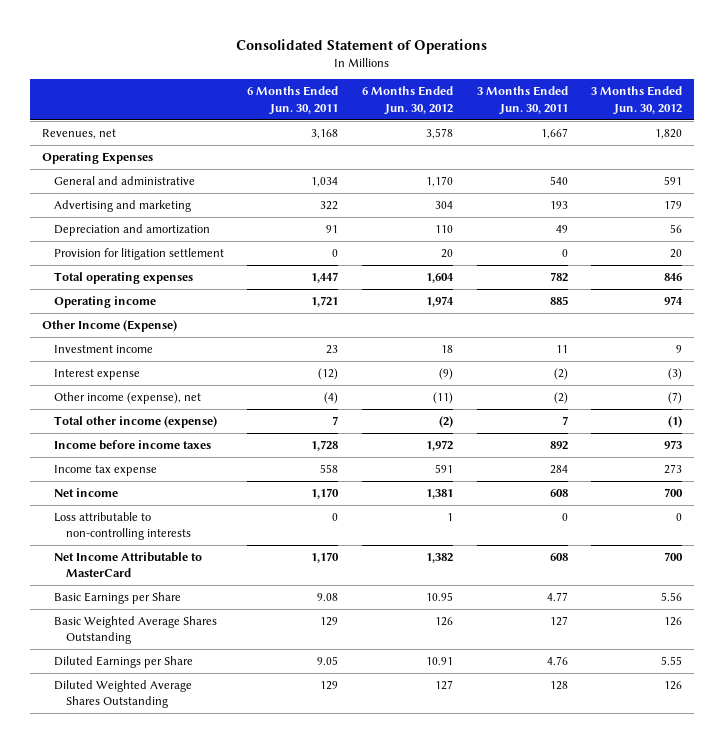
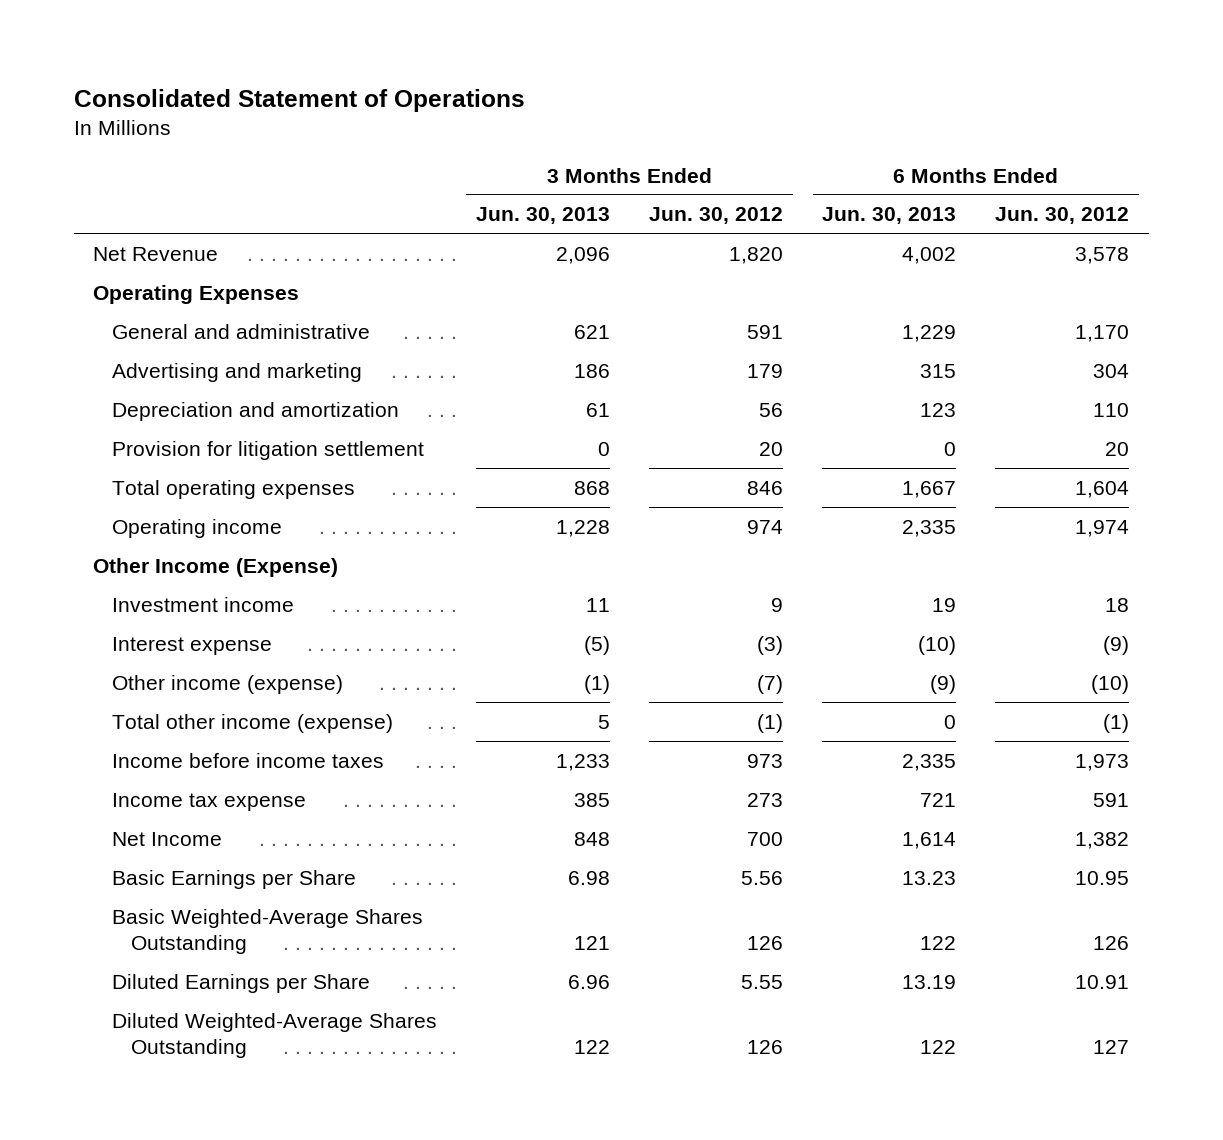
[247,86,339,115] 6 Months Ended Jun. 30, 2011 -> none
[476,86,568,115] 3 Months Ended Jun. 30, 2011 -> none
none -> [476,207,611,225] Jun. 30, 2013
none -> [822,207,957,225] Jun. 30, 2013
[41,129,116,140] Revenues, net -> [93,246,219,261] Net Revenue
[53,392,201,405] Other income (expense), net -> [111,674,343,694] Other income (expense)
[432,392,453,405] (11) -> [1091,674,1130,694] (10)
[438,416,453,429] (2) -> [1103,713,1130,733] (1)
[425,440,453,452] 1,972 -> [1075,753,1130,771] 1,973
[53,488,118,498] Net income -> none
[53,512,191,541] Loss attributable to non-controlling interests -> none
[53,552,202,578] Net Income Attributable to MasterCard -> [111,831,222,846] Net Income
[53,616,217,645] Basic Weighted Average Shares Outstanding -> [111,908,423,955] Basic Weighted-Average Shares Outstanding
[53,680,192,709] Diluted Weighted Average Shares Outstanding -> [111,1012,437,1059] Diluted Weighted-Average Shares Outstanding

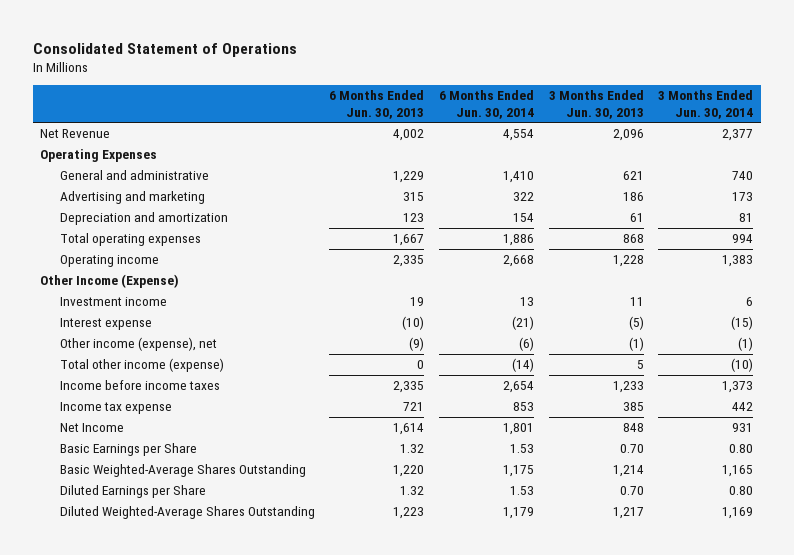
[649,207,784,225] Jun. 30, 2012 -> none
[995,207,1130,225] Jun. 30, 2012 -> none
none -> [439,90,535,119] 6 Months Ended Jun. 30, 2014
none -> [658,90,754,119] 3 Months Ended Jun. 30, 2014
[111,440,424,460] Provision for litigation settlement -> none
[111,674,343,694] Other income (expense) -> [59,337,217,352] Other income (expense), net
[568,870,611,885] 6.98 -> [619,444,644,454] 0.70
[902,870,957,885] 13.23 -> [400,444,425,454] 1.32
[574,936,611,951] 121 -> [612,465,644,478] 1,214
[920,936,957,951] 122 -> [393,465,425,478] 1,220
[568,974,611,989] 6.96 -> [619,486,644,496] 0.70
[902,974,957,989] 13.19 -> [400,486,425,496] 1.32
[574,1040,611,1055] 122 -> [612,507,644,520] 1,217
[920,1040,957,1055] 122 -> [393,507,425,520] 1,223

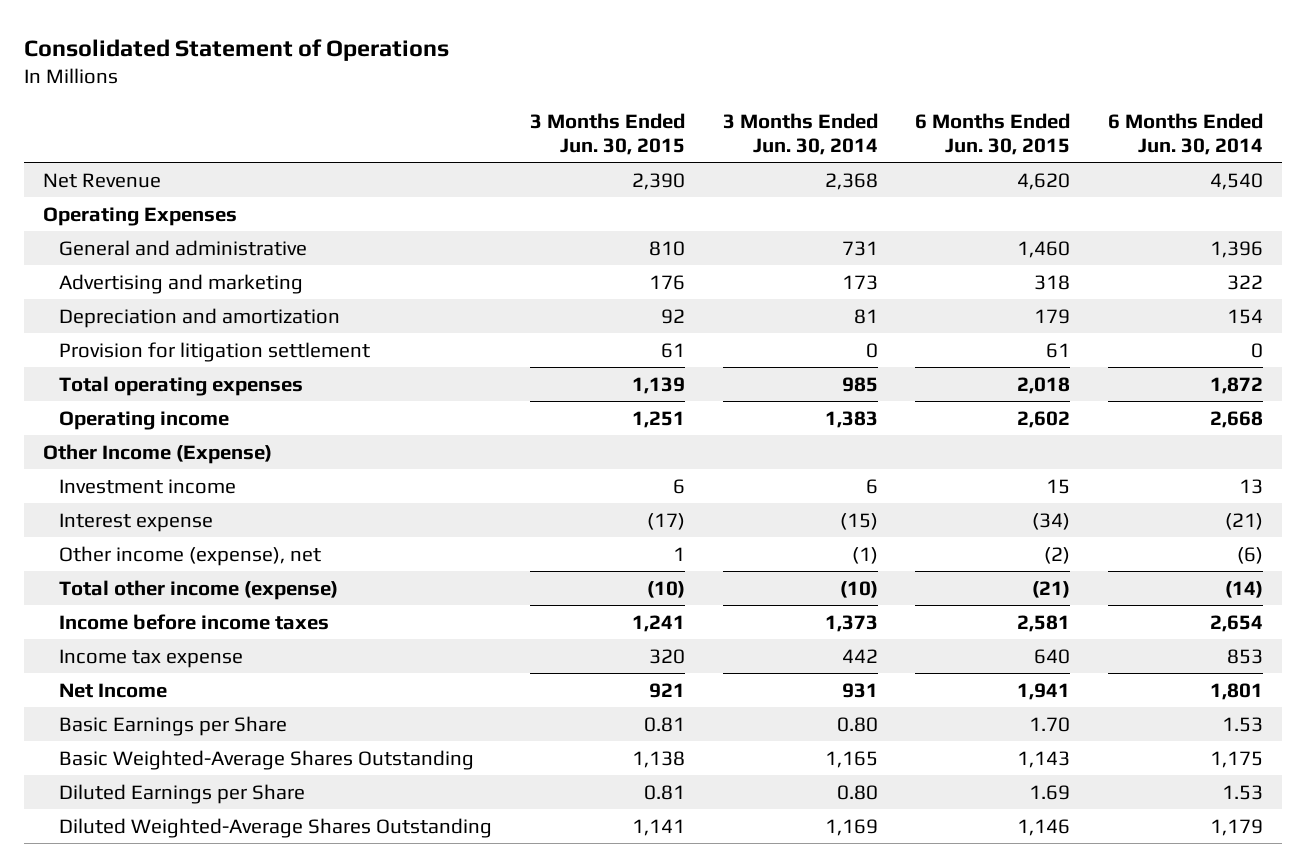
[329,90,425,119] 6 Months Ended Jun. 30, 2013 -> none
[548,90,644,119] 3 Months Ended Jun. 30, 2013 -> none
none -> [529,112,685,155] 3 Months Ended Jun. 30, 2015
none -> [915,112,1071,155] 6 Months Ended Jun. 30, 2015
[503,129,535,142] 4,554 -> [1209,172,1263,190] 4,540
[722,129,754,142] 2,377 -> [824,172,878,190] 2,368
[503,171,535,184] 1,410 -> [1209,240,1263,258] 1,396
[732,171,754,181] 740 -> [841,240,878,256] 731
none -> [59,341,371,362] Provision for litigation settlement
[503,234,535,247] 1,886 -> [1209,376,1263,394] 1,872
[732,234,754,244] 994 -> [841,376,878,392] 985

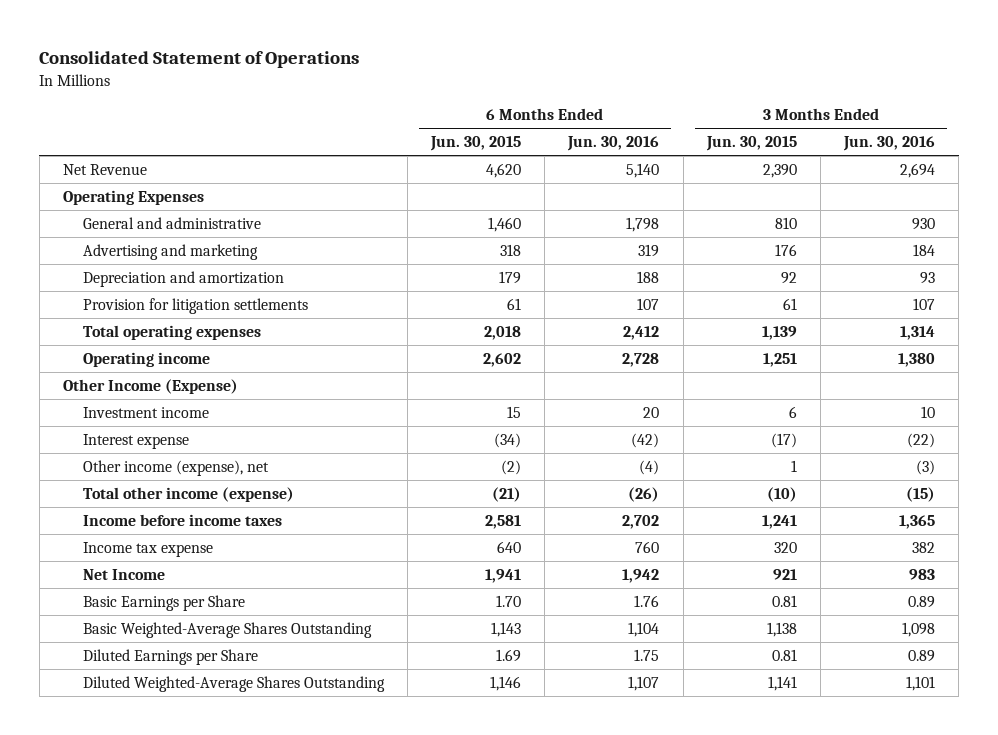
[722,112,878,155] 3 Months Ended Jun. 30, 2014 -> none
[1107,112,1263,155] 6 Months Ended Jun. 30, 2014 -> none
none -> [567,136,660,152] Jun. 30, 2016
none -> [843,136,936,152] Jun. 30, 2016
[59,341,371,362] Provision for litigation settlement -> [82,297,308,314] Provision for litigation settlements

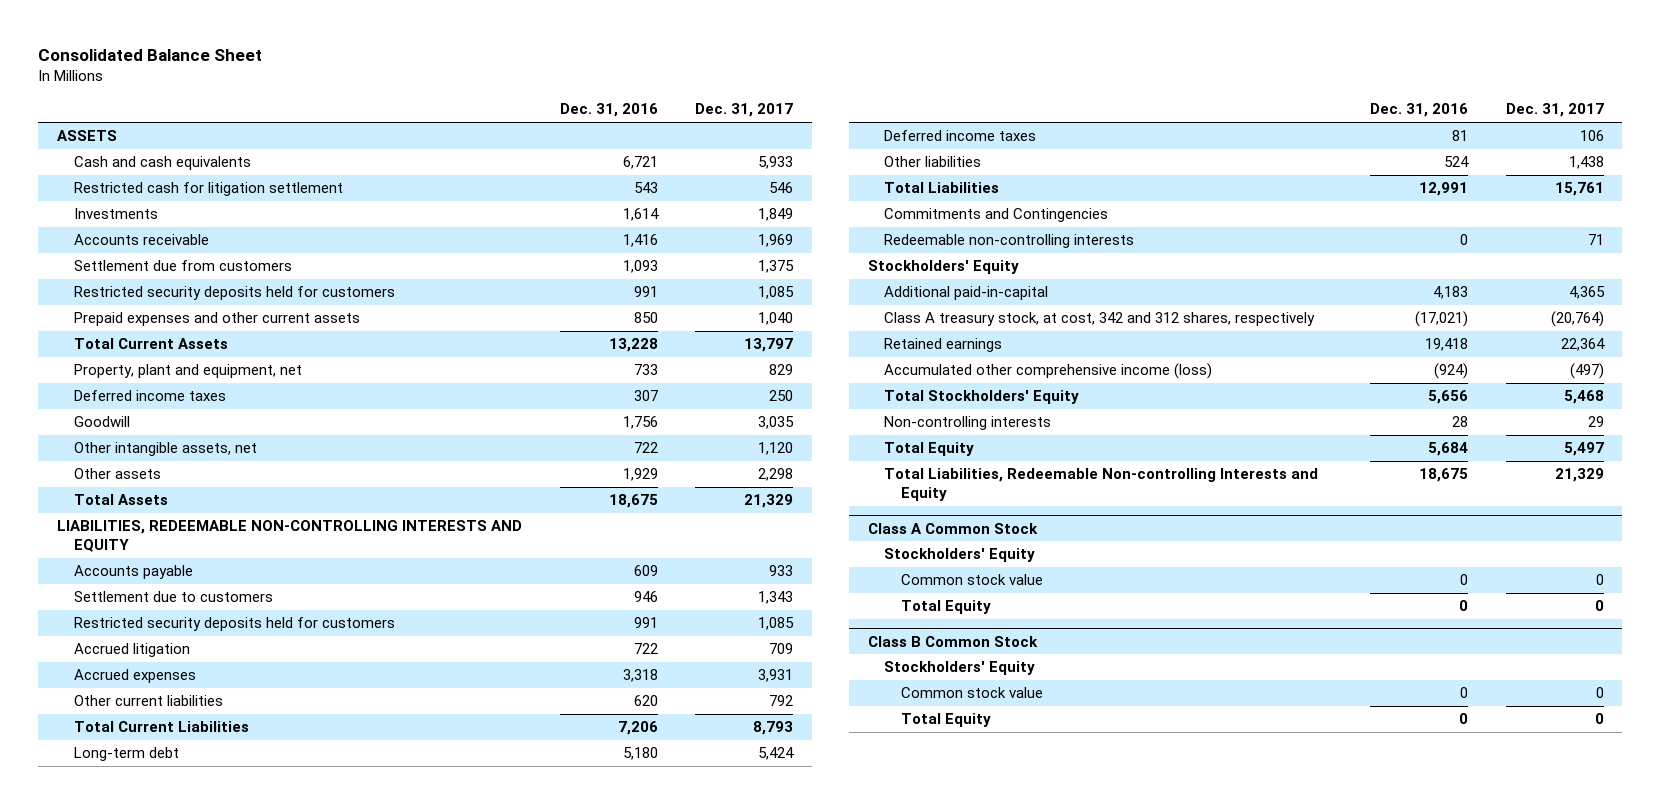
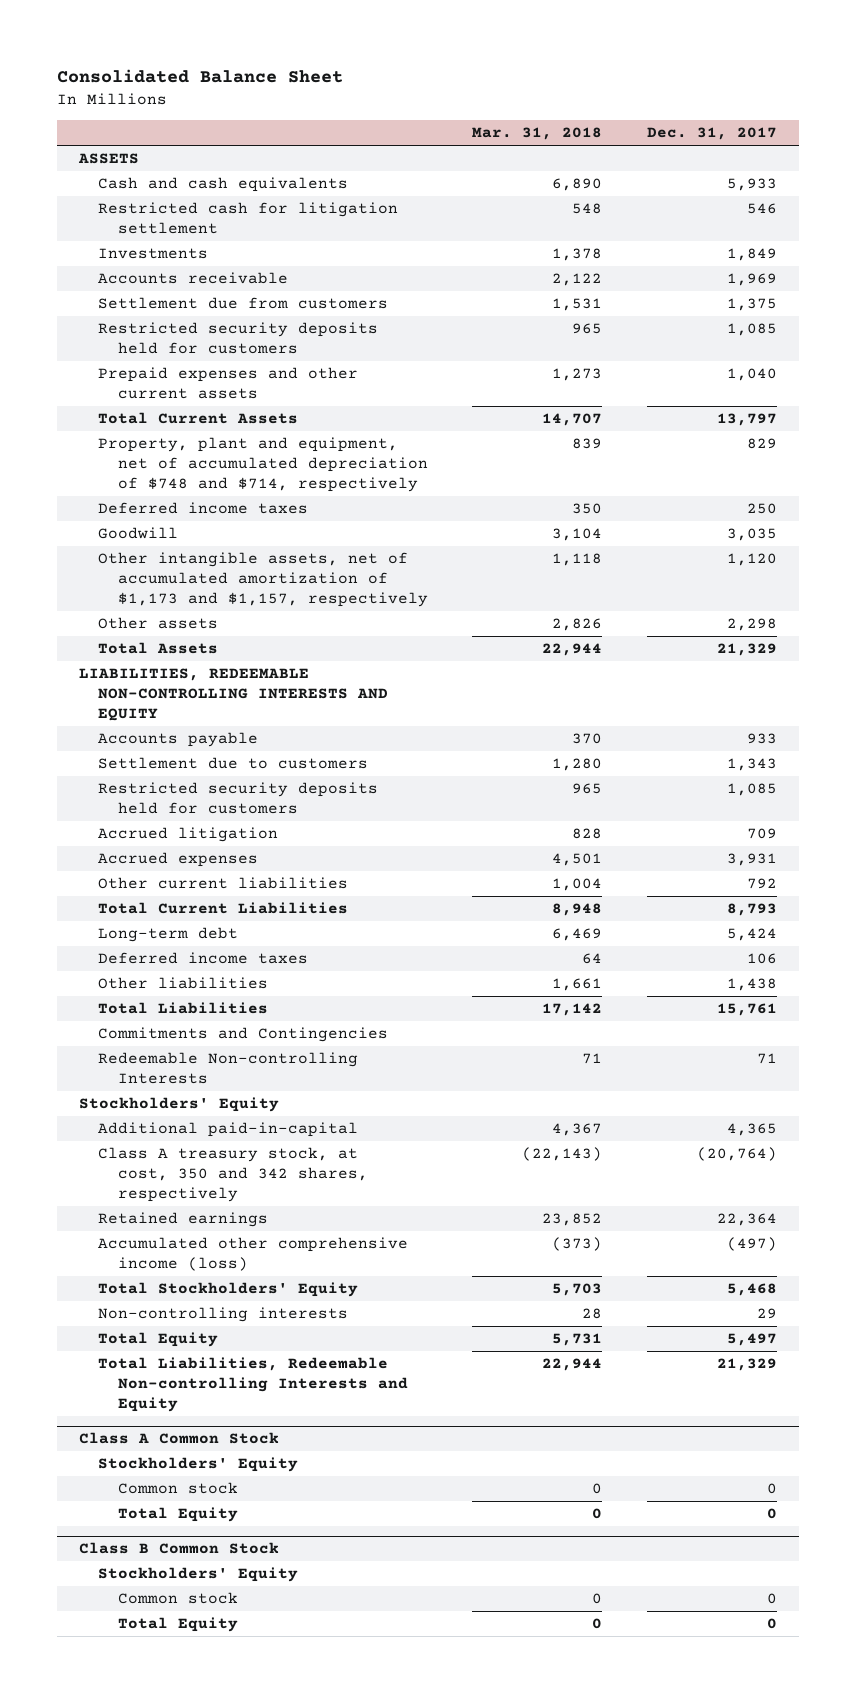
[559,103,658,118] Dec. 31, 2016 -> none
none -> [472,127,603,141] Mar. 31, 2018
[73,364,302,379] Property, plant and equipment, net -> [98,437,428,493] Property, plant and equipment, net of accumulated depreciation of $748 and $714, respectively
[73,442,257,457] Other intangible assets, net -> [98,552,428,608] Other intangible assets, net of accumulated amortization of $1,173 and $1,157, respectively
[884,234,1135,249] Redeemable non-controlling interests -> [98,1052,359,1085] Redeemable Non-controlling Interests
[884,312,1316,327] Class A treasury stock, at cost, 342 and 312 shares, respectively -> [98,1147,368,1203] Class A treasury stock, at cost, 350 and 342 shares, respectively
[900,574,1043,586] Common stock value -> [117,1482,238,1495] Common stock
[900,687,1043,699] Common stock value -> [117,1592,238,1605] Common stock

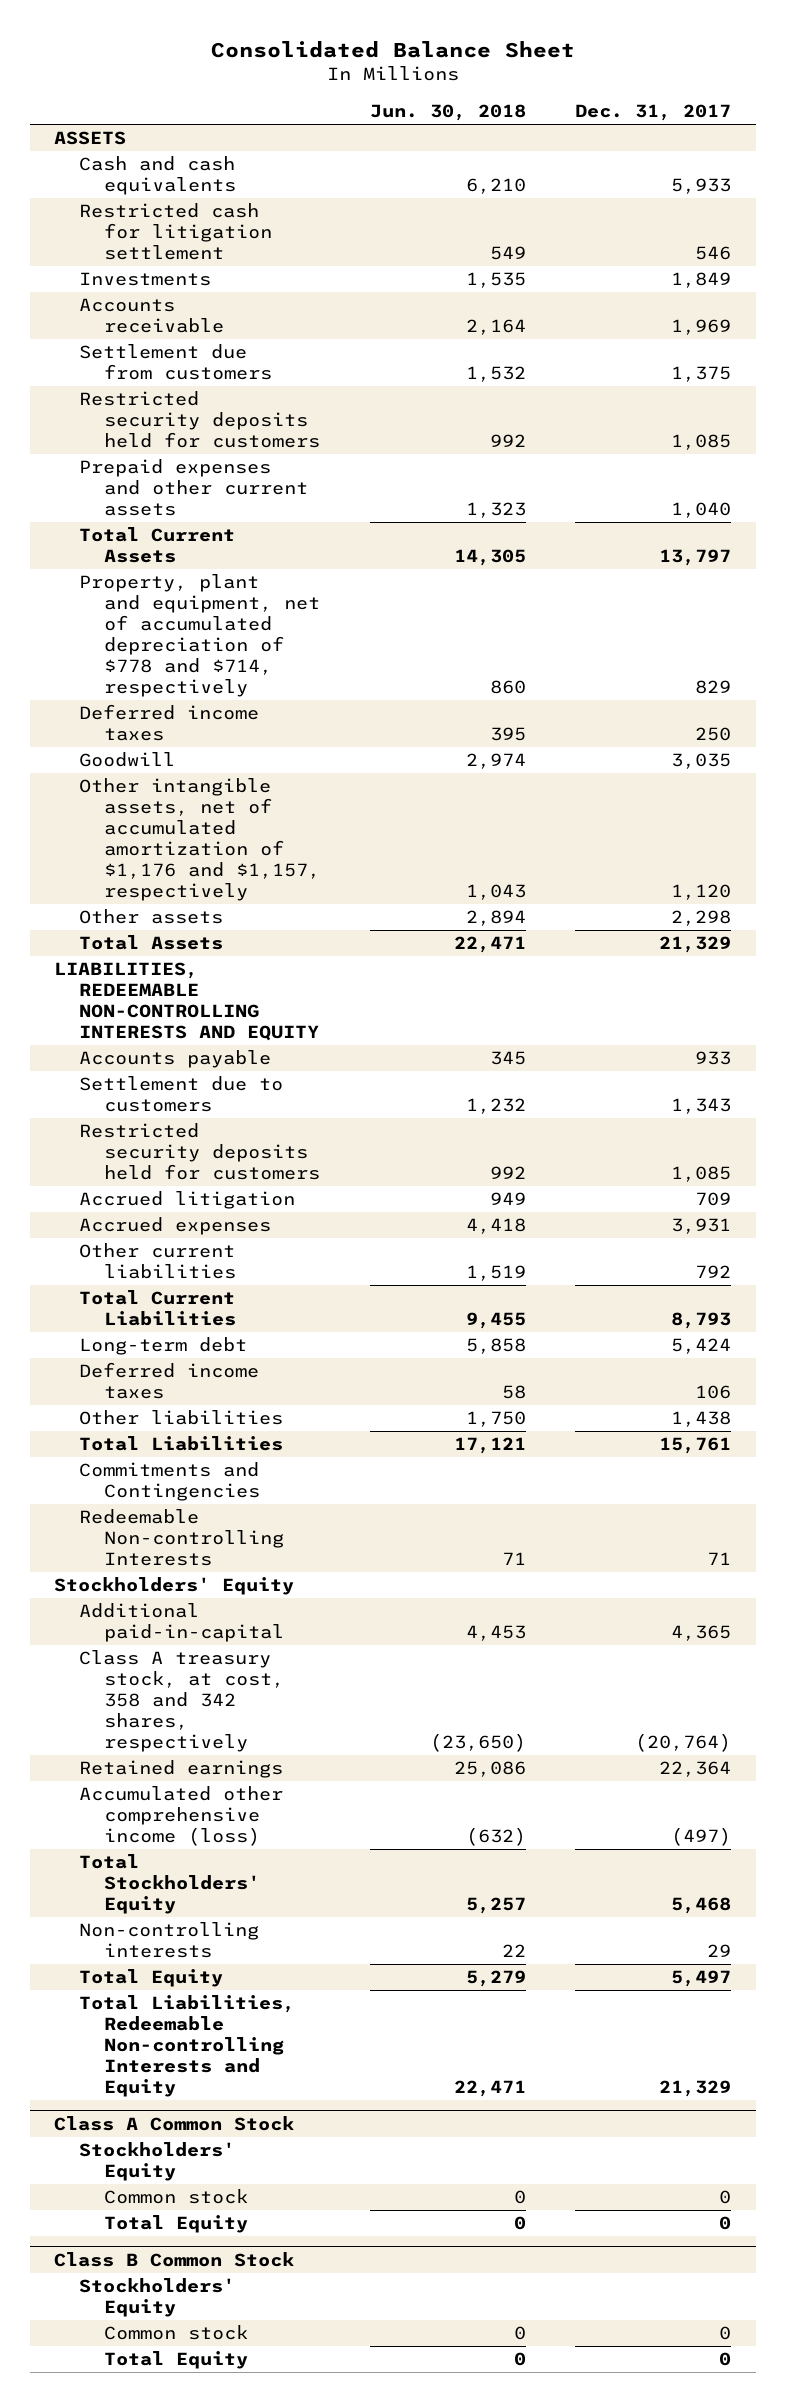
[472,127,603,141] Mar. 31, 2018 -> none
none -> [369,104,526,122] Jun. 30, 2018
[98,437,428,493] Property, plant and equipment, net of accumulated depreciation of $748 and $714, respectively -> [79,574,321,697] Property, plant and equipment, net of accumulated depreciation of $778 and $714, respectively
[98,552,428,608] Other intangible assets, net of accumulated amortization of $1,173 and $1,157, respectively -> [79,778,321,901] Other intangible assets, net of accumulated amortization of $1,176 and $1,157, respectively
[98,1147,368,1203] Class A treasury stock, at cost, 350 and 342 shares, respectively -> [79,1650,285,1752] Class A treasury stock, at cost, 358 and 342 shares, respectively

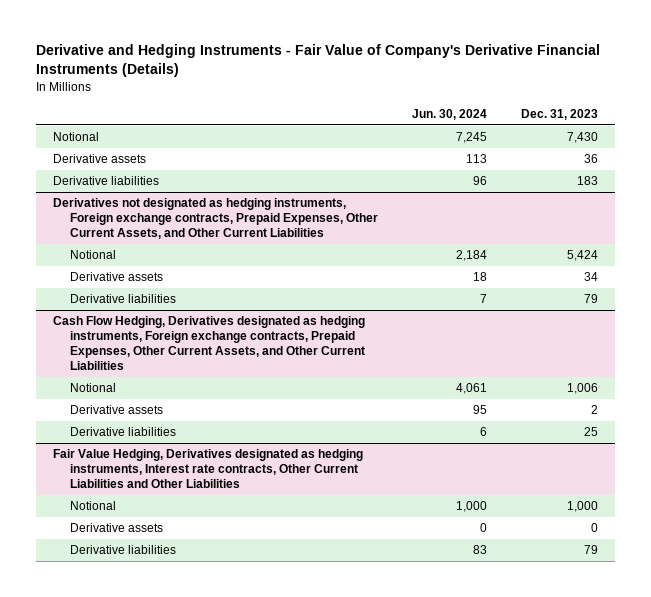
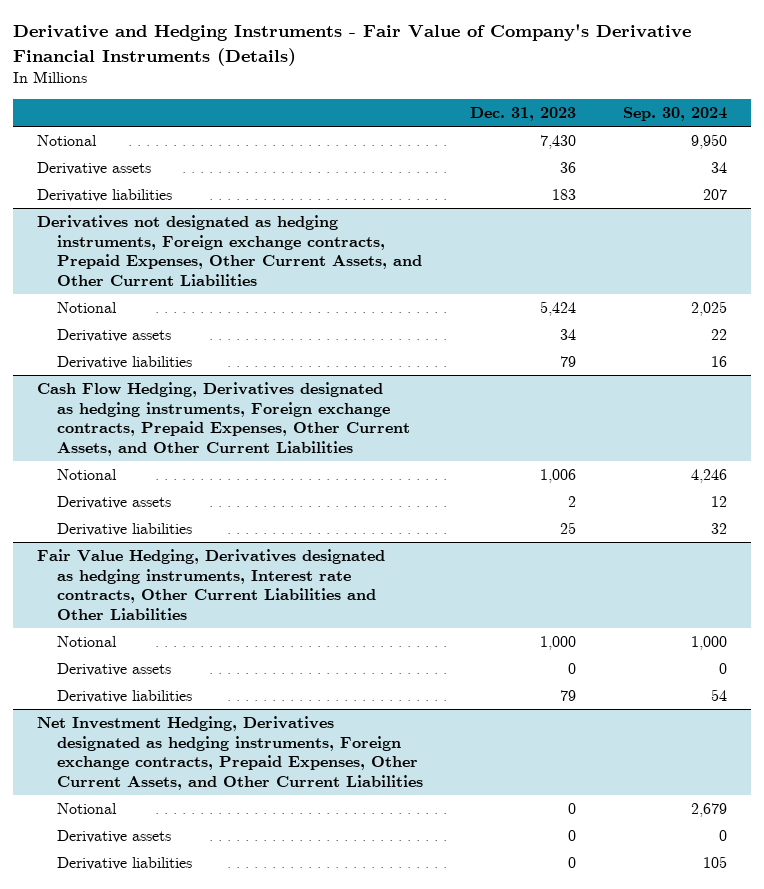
[411,109,487,121] Jun. 30, 2024 -> none
none -> [623,106,728,121] Sep. 30, 2024
none -> [36,715,423,790] Net Investment Hedging, Derivatives designated as hedging instruments, Foreign exchange contracts, Prepaid Expenses, Other Current Assets, and Other Current Liabilities
none -> [56,802,117,814] Notional
none -> [56,829,171,843] Derivative assets
none -> [56,856,192,870] Derivative liabilities

